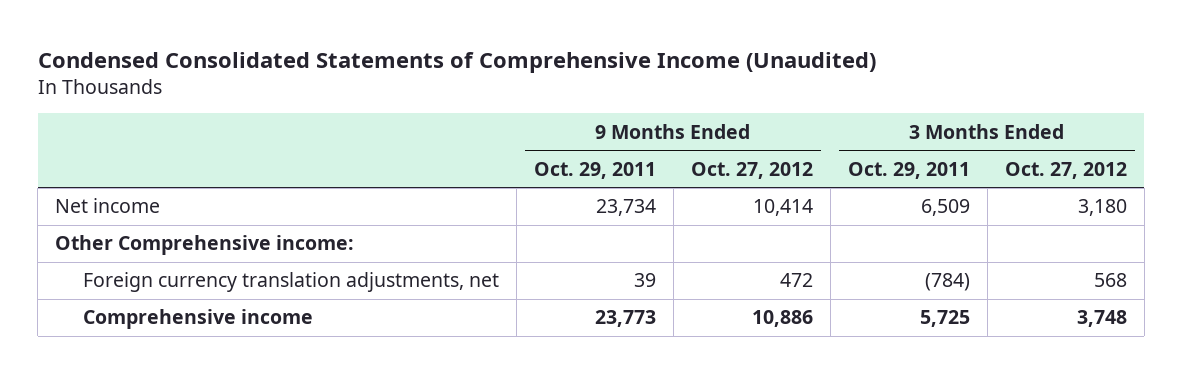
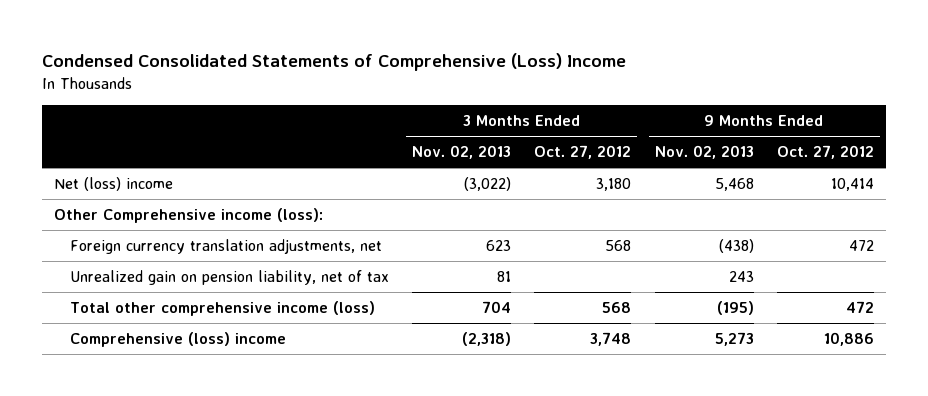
[37,51,876,73] Condensed Consolidated Statements of Comprehensive Income (Unaudited) -> [42,53,627,72] Condensed Consolidated Statements of Comprehensive (Loss) Income
[533,161,656,179] Oct. 29, 2011 -> none
[847,161,970,179] Oct. 29, 2011 -> none
none -> [411,145,511,160] Nov. 02, 2013
none -> [654,145,754,160] Nov. 02, 2013
[55,198,161,214] Net income -> [53,176,173,191] Net (loss) income
[55,235,355,256] Other Comprehensive income: -> [53,207,323,223] Other Comprehensive income (loss):
none -> [69,269,389,285] Unrealized gain on pension liability, net of tax
none -> [69,300,375,316] Total other comprehensive income (loss)
[82,309,313,330] Comprehensive income -> [69,331,286,347] Comprehensive (loss) income

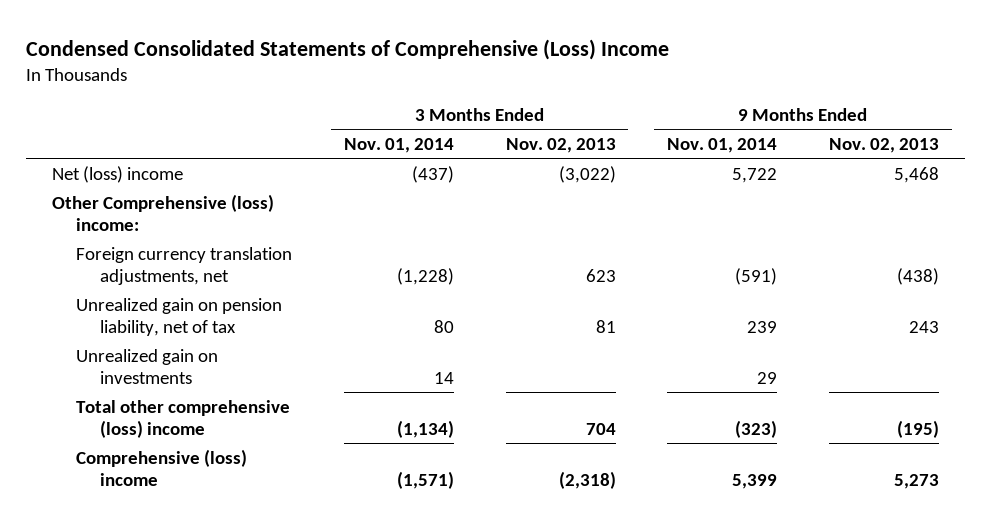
[534,145,632,160] Oct. 27, 2012 -> none
[777,145,875,160] Oct. 27, 2012 -> none
none -> [343,137,454,153] Nov. 01, 2014
none -> [667,137,778,153] Nov. 01, 2014
[53,207,323,223] Other Comprehensive income (loss): -> [52,193,275,231] Other Comprehensive (loss) income:
none -> [76,348,219,384] Unrealized gain on investments
[69,300,375,316] Total other comprehensive income (loss) -> [76,399,291,438] Total other comprehensive (loss) income

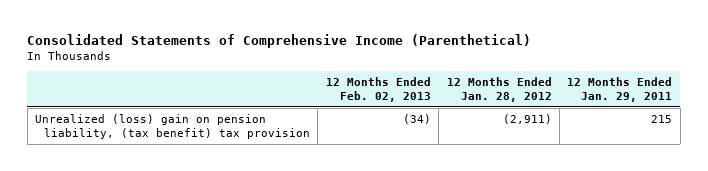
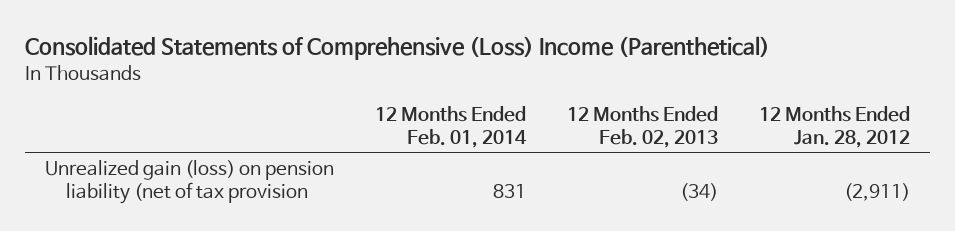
[27,33,532,48] Consolidated Statements of Comprehensive Income (Parenthetical) -> [24,36,770,61] Consolidated Statements of Comprehensive (Loss) Income (Parenthetical)
[567,77,673,102] 12 Months Ended Jan. 29, 2011 -> none
none -> [375,105,528,148] 12 Months Ended Feb. 01, 2014
[35,114,310,139] Unrealized (loss) gain on pension liability, (tax benefit) tax provision -> [45,159,335,204] Unrealized gain (loss) on pension liability (net of tax provision

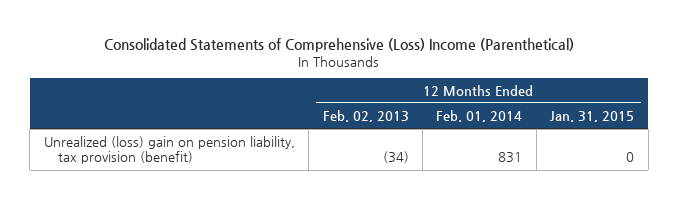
[758,105,910,148] 12 Months Ended Jan. 28, 2012 -> none
none -> [550,110,635,122] Jan. 31, 2015
[45,159,335,204] Unrealized gain (loss) on pension liability (net of tax provision -> [43,135,295,165] Unrealized (loss) gain on pension liability, tax provision (benefit)

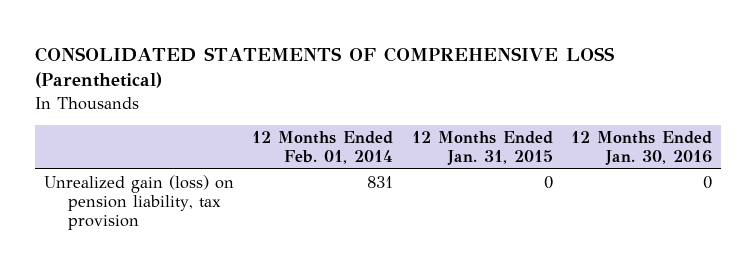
[104,37,575,52] Consolidated Statements of Comprehensive (Loss) Income (Parenthetical) -> [35,46,616,89] CONSOLIDATED STATEMENTS OF COMPREHENSIVE LOSS (Parenthetical)
[322,109,409,122] Feb. 02, 2013 -> none
none -> [570,130,712,166] 12 Months Ended Jan. 30, 2016
[43,135,295,165] Unrealized (loss) gain on pension liability, tax provision (benefit) -> [44,174,235,231] Unrealized gain (loss) on pension liability, tax provision

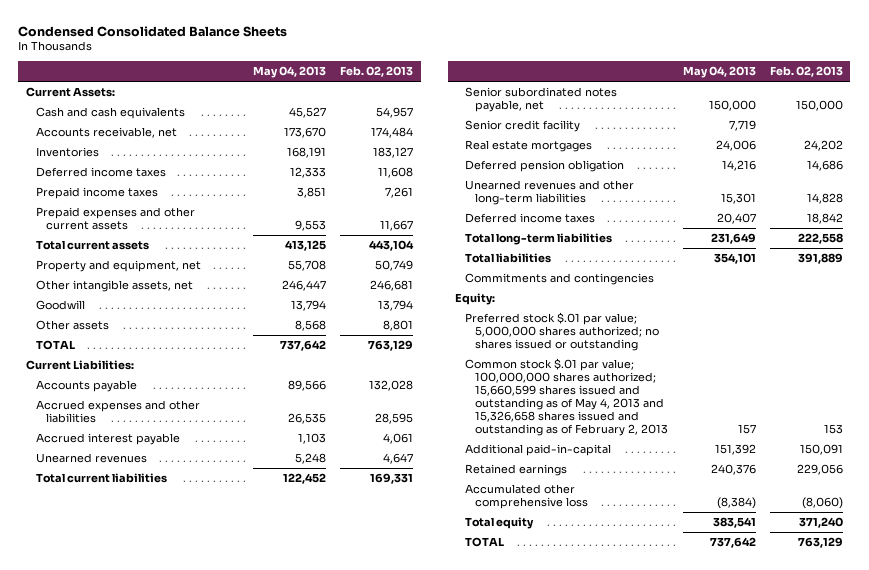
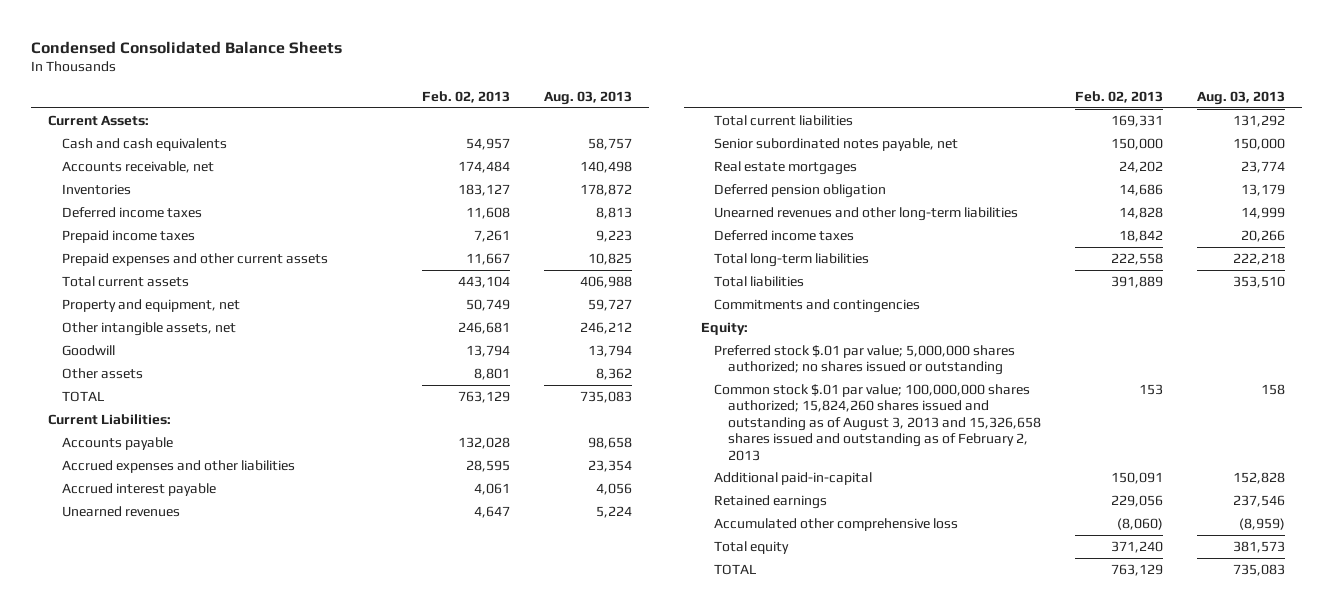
[253,66,327,79] May 04, 2013 -> none
none -> [544,90,633,105] Aug. 03, 2013
[465,119,581,132] Senior credit facility -> none
[465,357,669,436] Common stock $.01 par value; 100,000,000 shares authorized; 15,660,599 shares issued and outstanding as of May 4, 2013 and 15,326,658 shares issued and outstanding as of February 2, 2013 -> [714,383,1042,461] Common stock $.01 par value; 100,000,000 shares authorized; 15,824,260 shares issued and outstanding as of August 3, 2013 and 15,326,658 shares issued and outstanding as of February 2, 2013

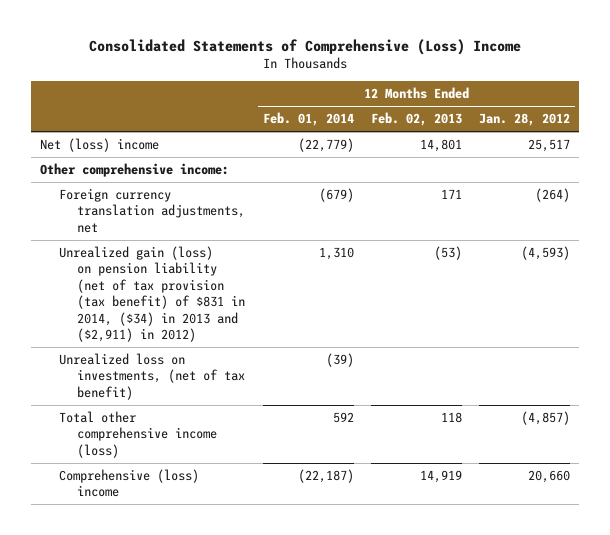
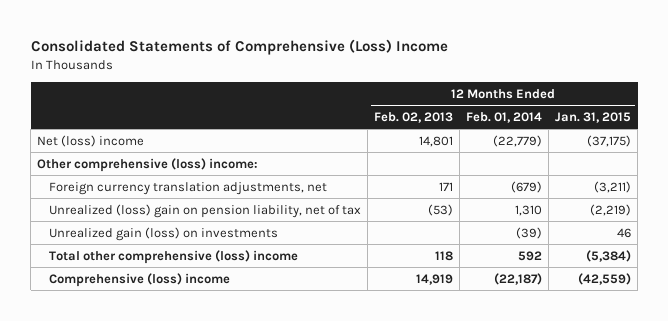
[479,113,571,127] Jan. 28, 2012 -> none
none -> [555,111,632,123] Jan. 31, 2015
[39,162,229,177] Other comprehensive income: -> [37,157,259,172] Other comprehensive (loss) income:
[58,245,246,343] Unrealized gain (loss) on pension liability (net of tax provision (tax benefit) of $831 in 2014, ($34) in 2013 and ($2,911) in 2012) -> [48,203,361,218] Unrealized (loss) gain on pension liability, net of tax
[58,352,246,400] Unrealized loss on investments, (net of tax benefit) -> [48,226,278,241] Unrealized gain (loss) on investments
[58,410,218,458] Total other comprehensive income (loss) -> [48,249,298,264] Total other comprehensive (loss) income

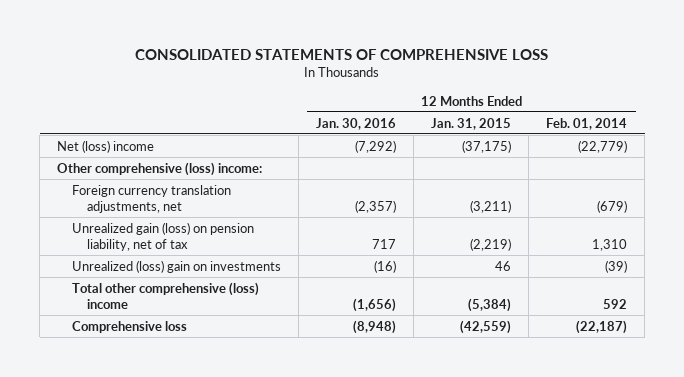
[30,39,448,56] Consolidated Statements of Comprehensive (Loss) Income -> [135,48,549,60] CONSOLIDATED STATEMENTS OF COMPREHENSIVE LOSS
[373,111,453,123] Feb. 02, 2013 -> none
none -> [316,117,397,130] Jan. 30, 2016
[48,203,361,218] Unrealized (loss) gain on pension liability, net of tax -> [71,221,254,252] Unrealized gain (loss) on pension liability, net of tax
[48,226,278,241] Unrealized gain (loss) on investments -> [71,259,281,273] Unrealized (loss) gain on investments
[48,272,230,287] Comprehensive (loss) income -> [71,320,187,333] Comprehensive loss

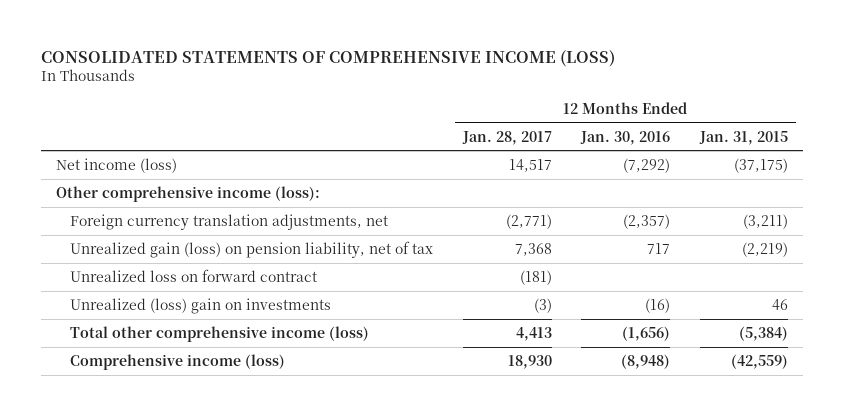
[135,48,549,60] CONSOLIDATED STATEMENTS OF COMPREHENSIVE LOSS -> [41,49,616,67] CONSOLIDATED STATEMENTS OF COMPREHENSIVE INCOME (LOSS)
[546,117,628,130] Feb. 01, 2014 -> none
none -> [461,130,552,145] Jan. 28, 2017
[57,139,155,153] Net (loss) income -> [56,157,178,173] Net income (loss)
[57,161,263,176] Other comprehensive (loss) income: -> [56,185,321,202] Other comprehensive income (loss):
none -> [69,268,317,282] Unrealized loss on forward contract
[71,281,259,310] Total other comprehensive (loss) income -> [69,325,369,342] Total other comprehensive income (loss)
[71,320,187,333] Comprehensive loss -> [69,353,285,370] Comprehensive income (loss)

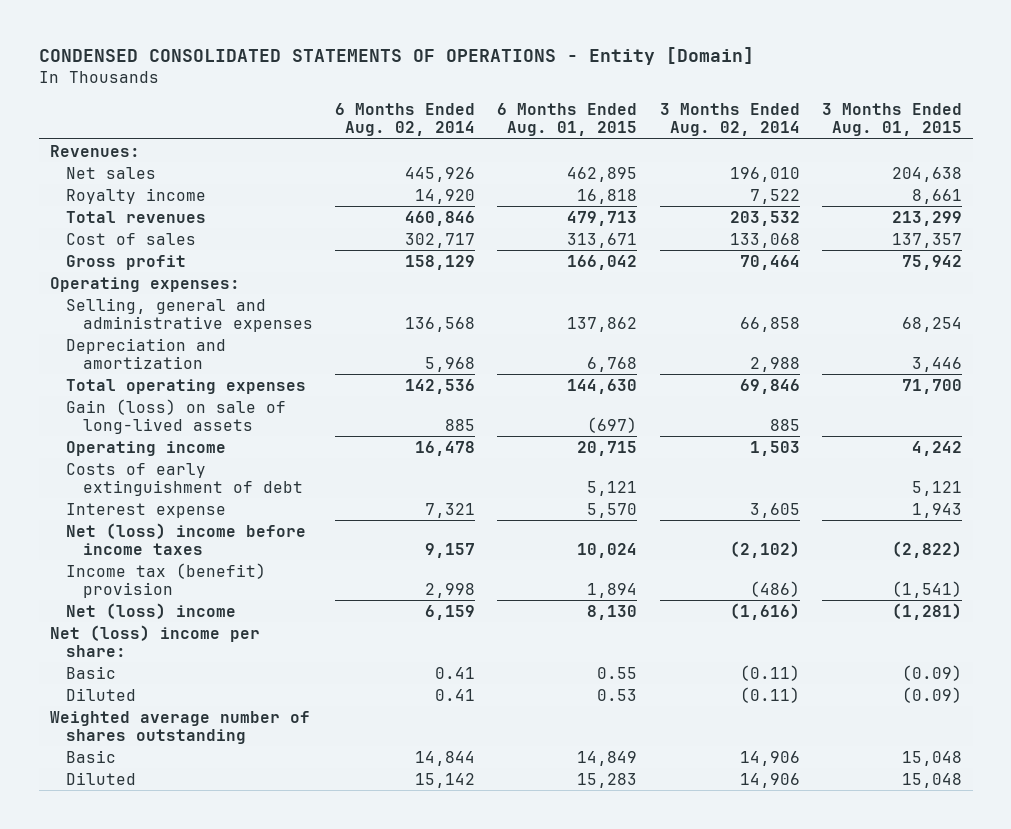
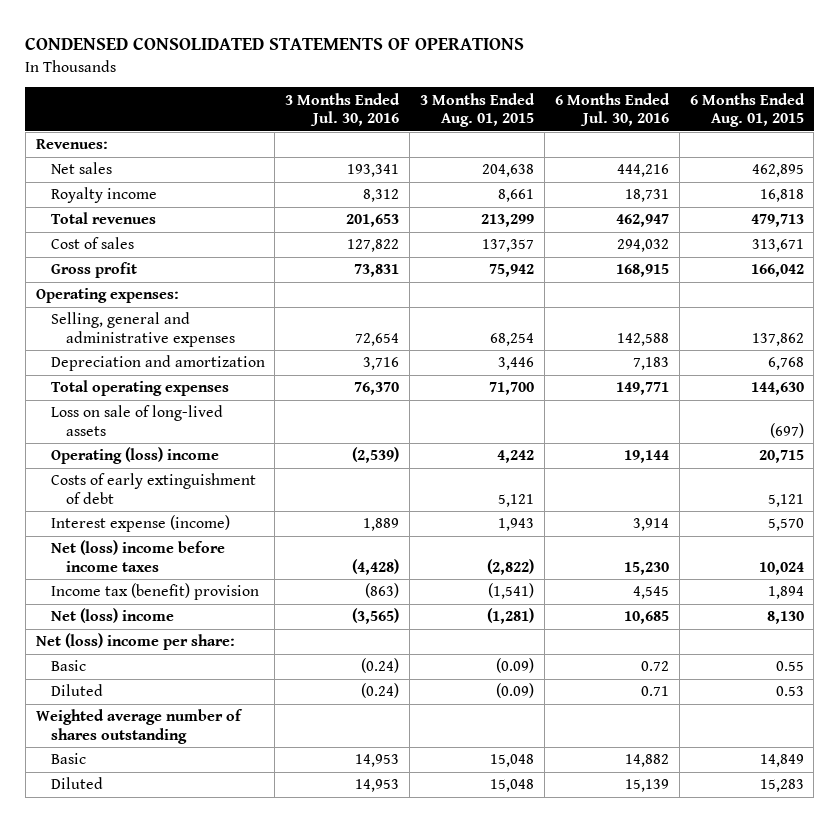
[38,47,754,66] CONDENSED CONSOLIDATED STATEMENTS OF OPERATIONS - Entity [Domain] -> [25,37,525,51] CONDENSED CONSOLIDATED STATEMENTS OF OPERATIONS
[335,102,476,136] 6 Months Ended Aug. 02, 2014 -> none
[659,102,800,136] 3 Months Ended Aug. 02, 2014 -> none
none -> [285,92,401,127] 3 Months Ended Jul. 30, 2016
none -> [554,92,670,127] 6 Months Ended Jul. 30, 2016
[66,398,287,434] Gain (loss) on sale of long-lived assets -> [50,405,223,436] Loss on sale of long-lived assets
[66,440,227,456] Operating income -> [50,447,219,465] Operating (loss) income
[66,502,227,518] Interest expense -> [50,515,230,533] Interest expense (income)

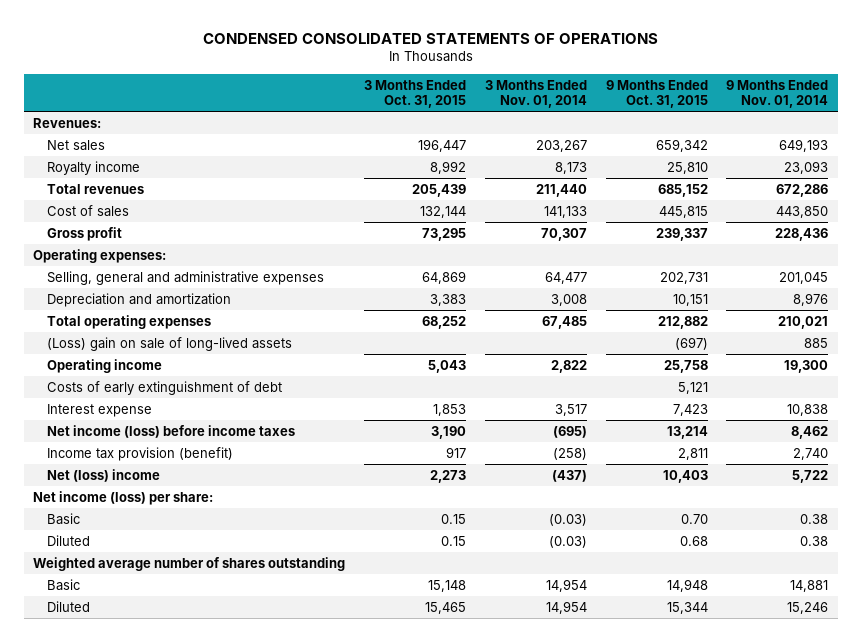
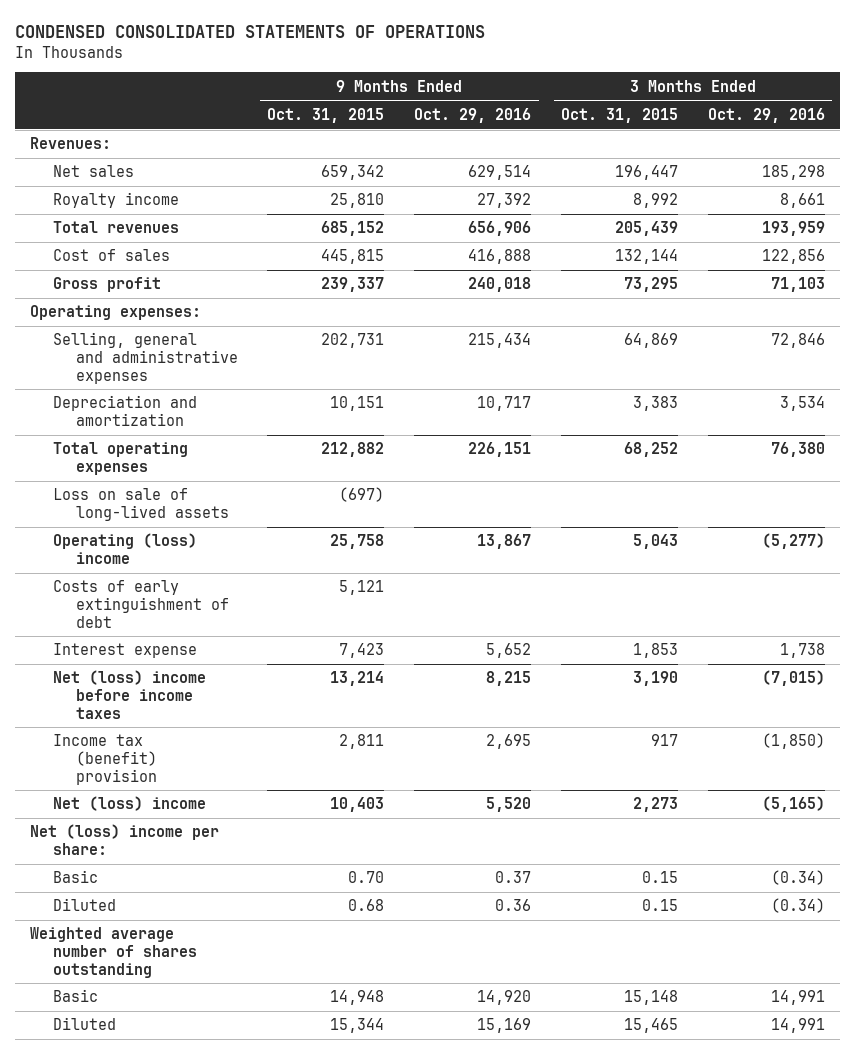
[484,79,587,108] 3 Months Ended Nov. 01, 2014 -> none
[726,79,829,108] 9 Months Ended Nov. 01, 2014 -> none
none -> [414,107,532,123] Oct. 29, 2016
none -> [707,107,825,123] Oct. 29, 2016
[46,336,292,351] (Loss) gain on sale of long-lived assets -> [52,488,229,522] Loss on sale of long-lived assets
[46,358,162,373] Operating income -> [52,533,197,565] Operating (loss) income
[46,424,295,438] Net income (loss) before income taxes -> [52,670,206,719] Net (loss) income before income taxes
[46,446,233,461] Income tax provision (benefit) -> [52,734,157,785] Income tax (benefit) provision
[33,490,214,505] Net income (loss) per share: -> [29,824,219,856] Net (loss) income per share:

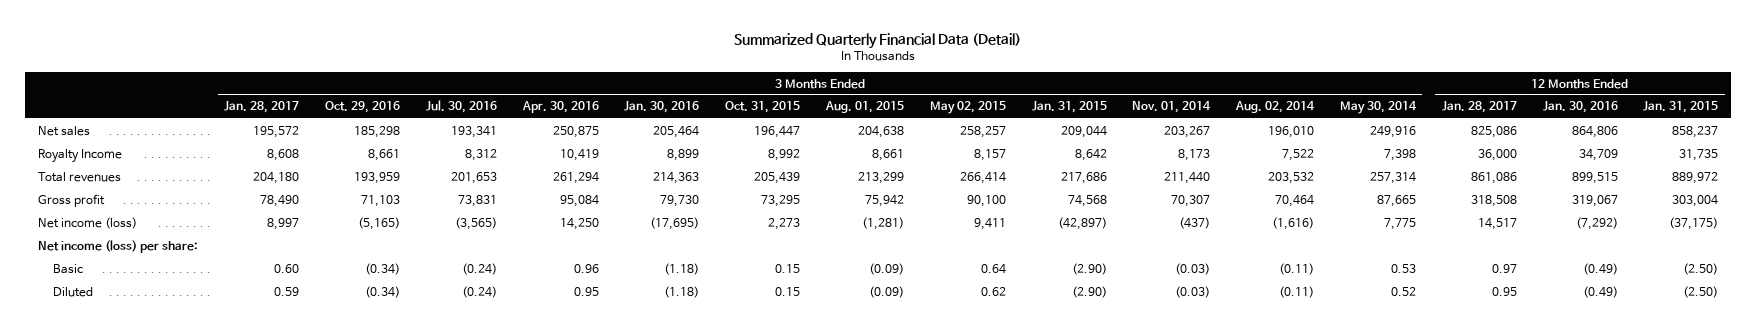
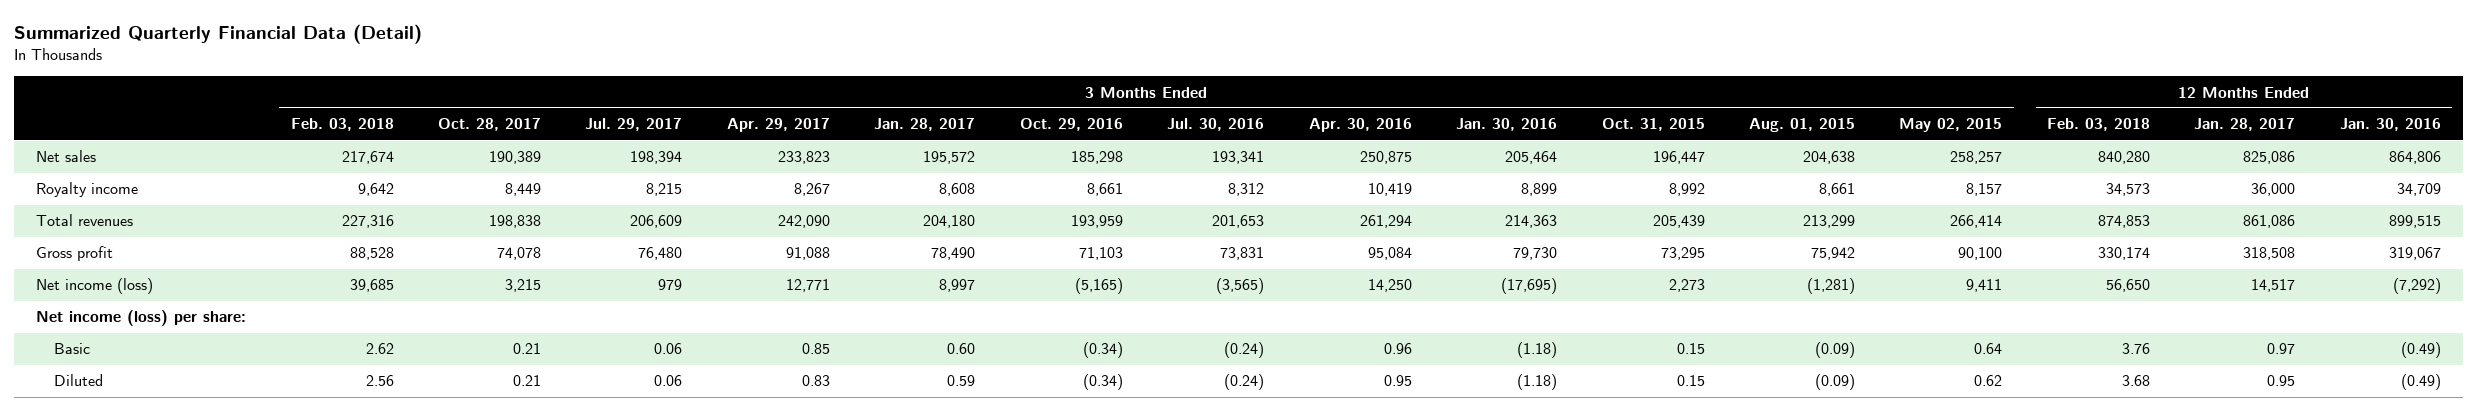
[1031,101,1107,114] Jan. 31, 2015 -> none
[1132,101,1212,114] Nov. 01, 2014 -> none
[1235,101,1316,114] Aug. 02, 2014 -> none
[1339,101,1417,115] May 30, 2014 -> none
[1643,101,1719,114] Jan. 31, 2015 -> none
none -> [290,118,394,132] Feb. 03, 2018
none -> [437,118,541,132] Oct. 28, 2017
none -> [585,118,683,132] Jul. 29, 2017
none -> [726,118,830,133] Apr. 29, 2017
none -> [2046,118,2150,132] Feb. 03, 2018
[38,148,123,163] Royalty Income -> [36,182,139,198] Royalty income

